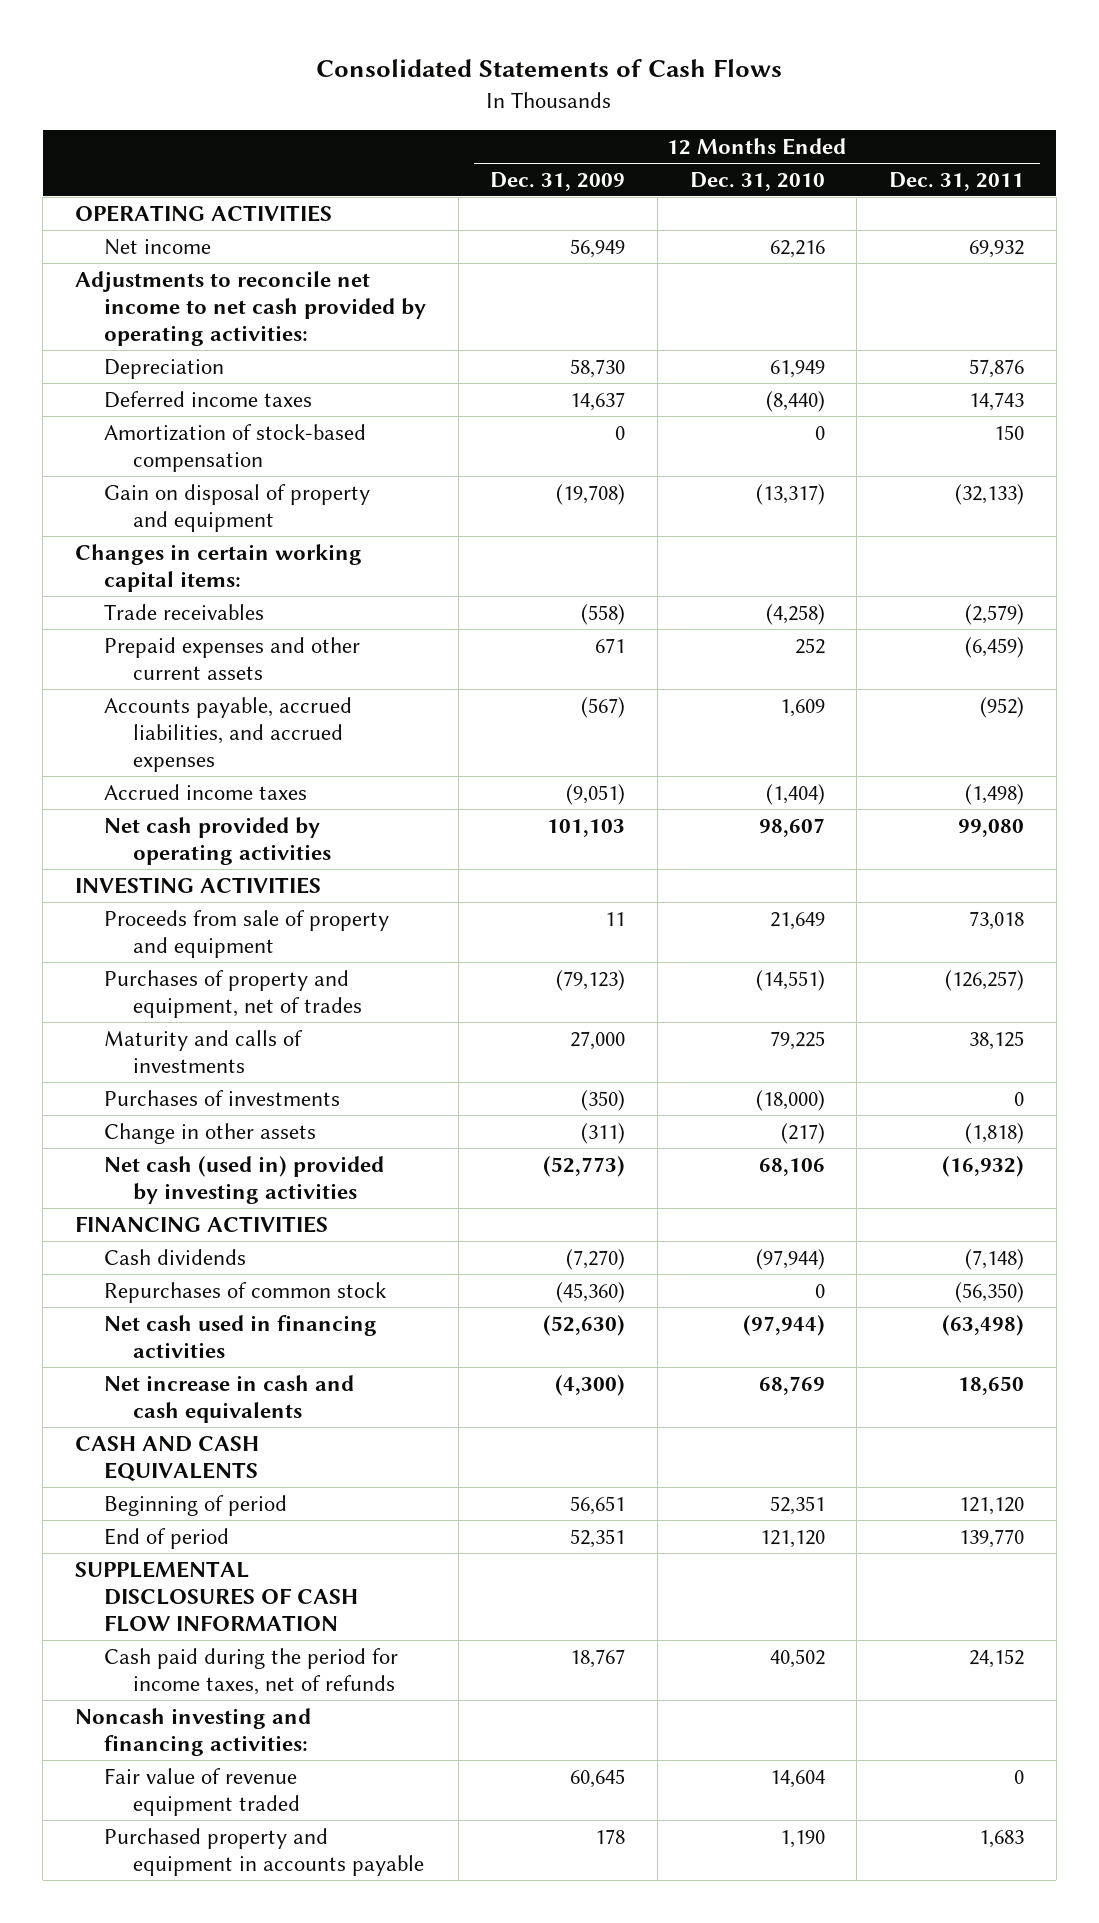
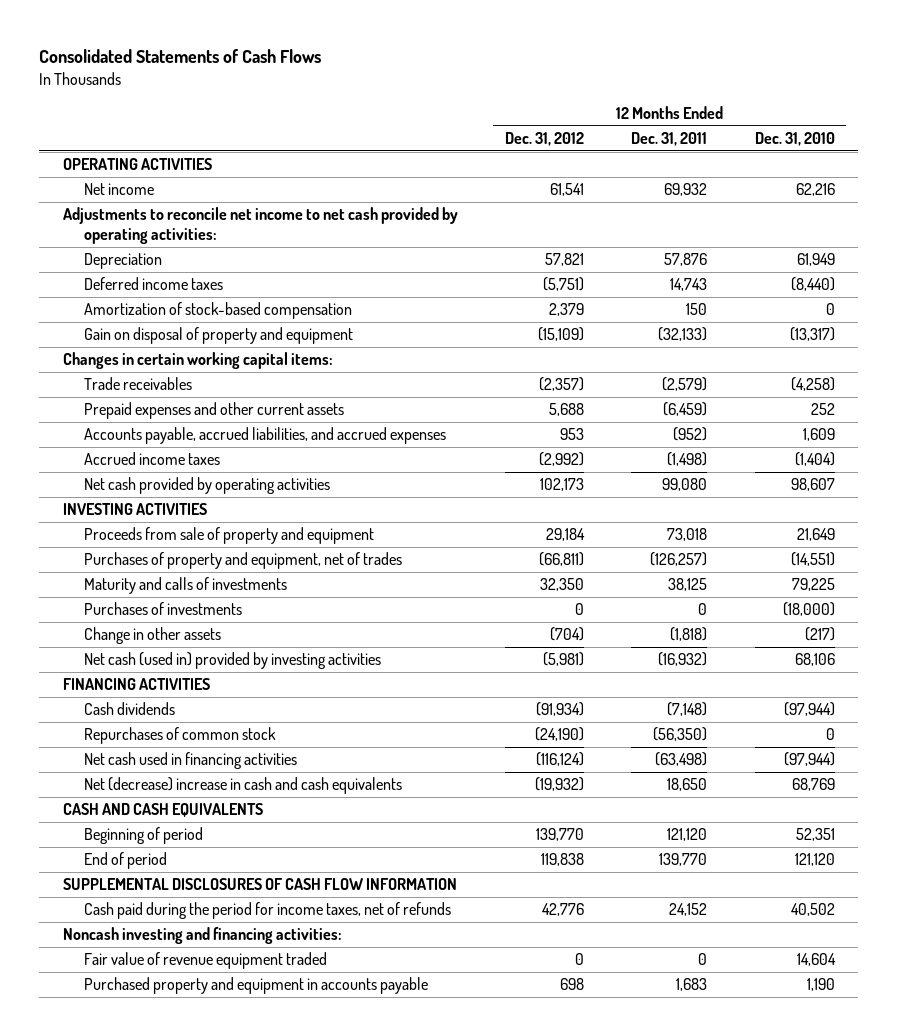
[490,171,626,191] Dec. 31, 2009 -> none
none -> [504,132,584,147] Dec. 31, 2012
[103,1374,354,1423] Net increase in cash and cash equivalents -> [83,777,402,795] Net (decrease) increase in cash and cash equivalents

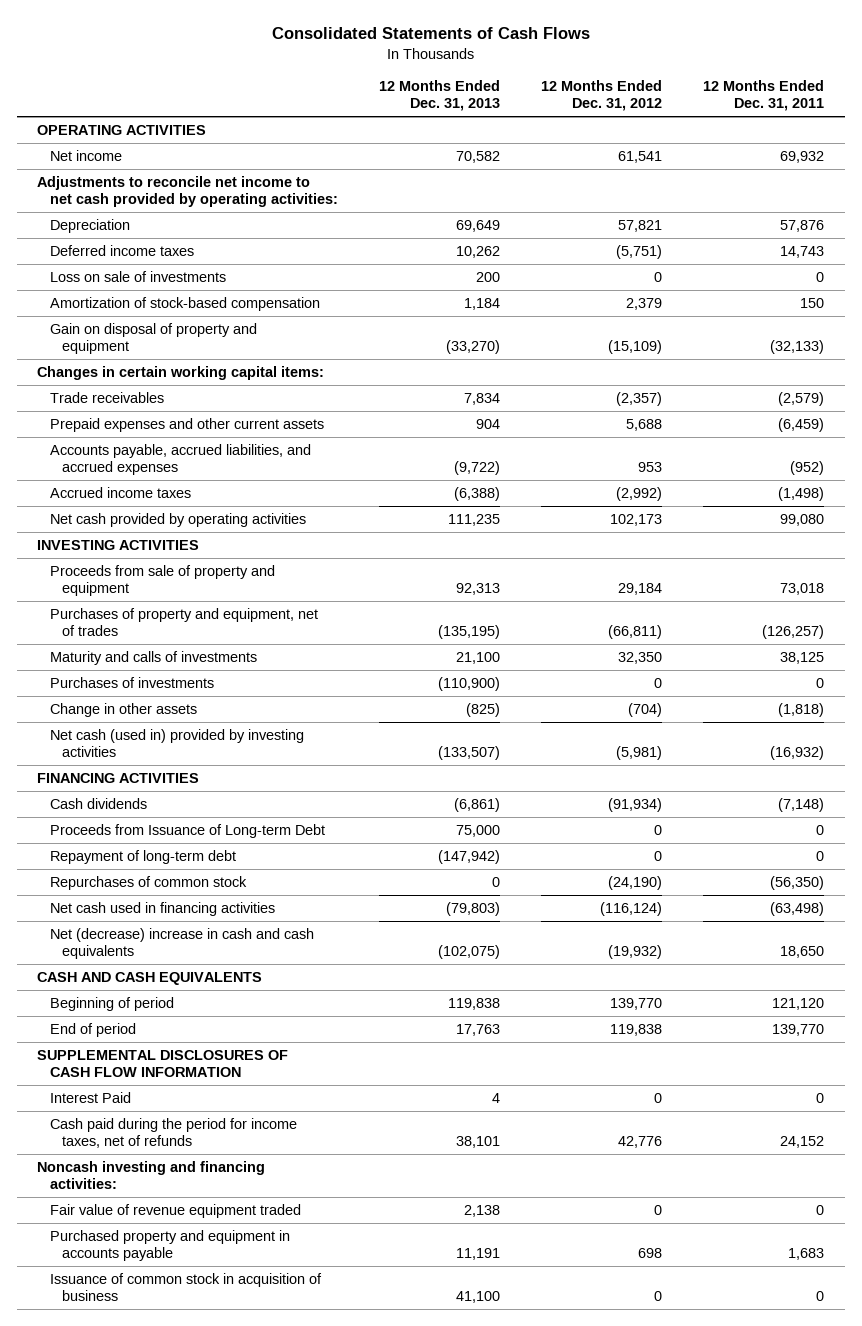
[754,132,835,147] Dec. 31, 2010 -> none
none -> [378,79,500,112] 12 Months Ended Dec. 31, 2013
none -> [49,270,226,282] Loss on sale of investments
none -> [49,823,325,838] Proceeds from Issuance of Long-term Debt
none -> [49,849,236,864] Repayment of long-term debt
none -> [49,1091,131,1103] Interest Paid
none -> [49,1272,322,1302] Issuance of common stock in acquisition of business

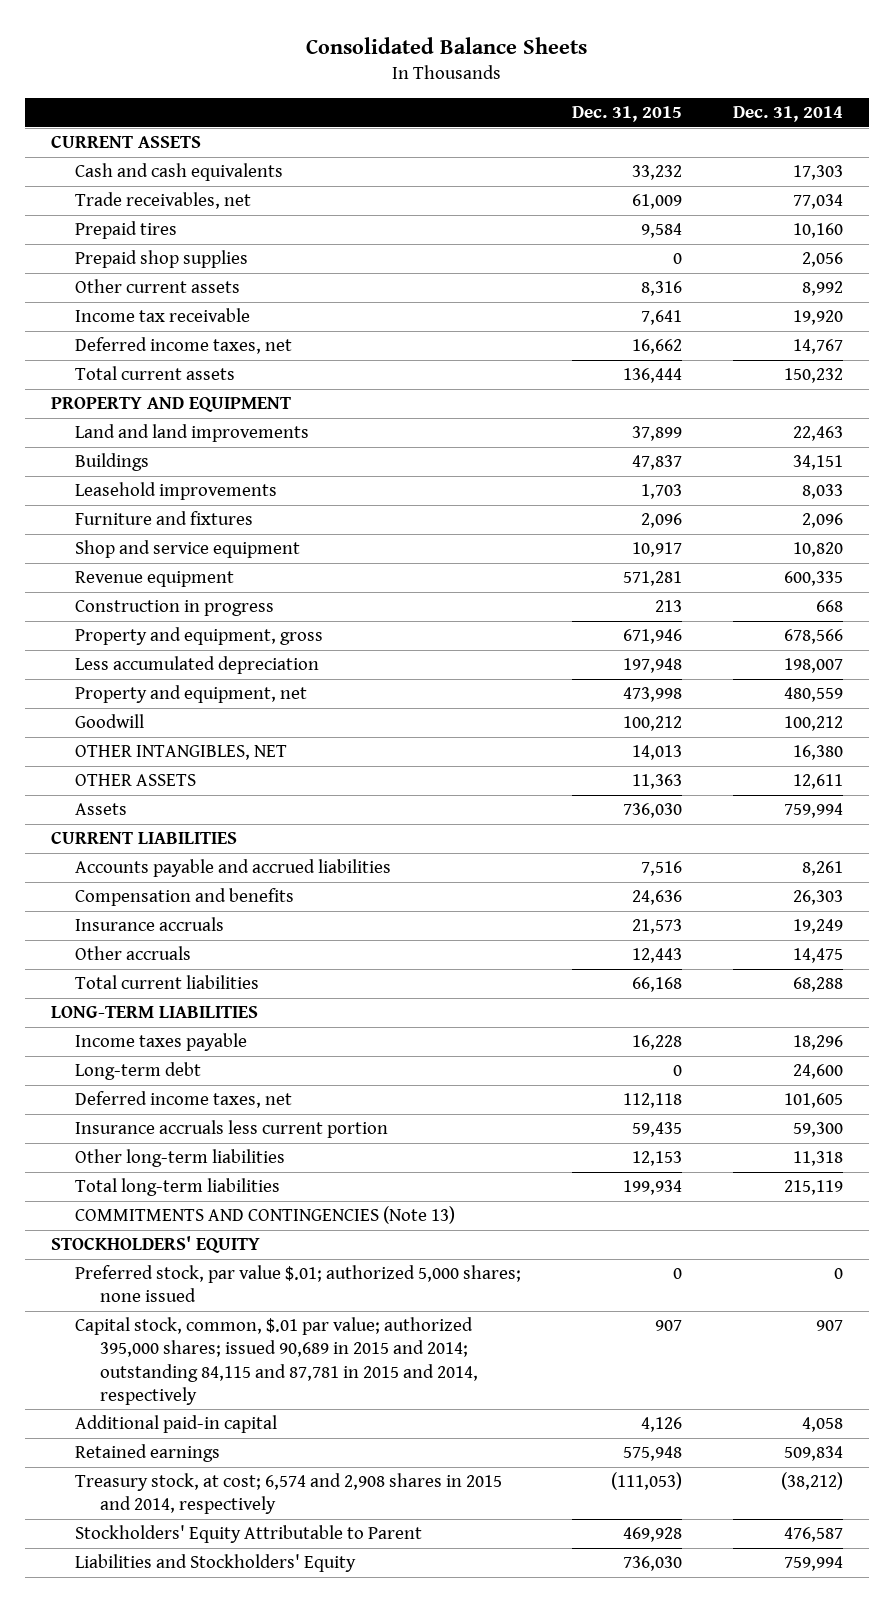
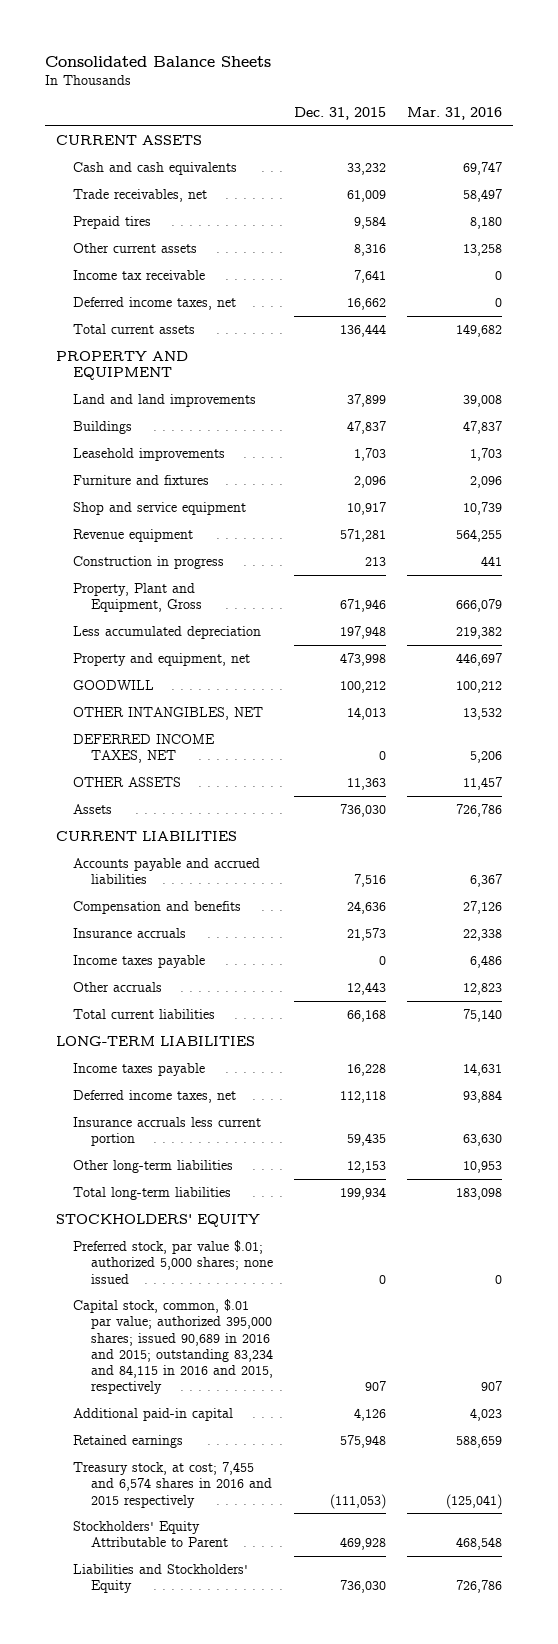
[733,106,844,123] Dec. 31, 2014 -> none
none -> [407,107,503,121] Mar. 31, 2016
[75,250,249,269] Prepaid shop supplies -> none
[75,627,324,646] Property and equipment, gross -> [73,583,202,613] Property, Plant and Equipment, Gross
[75,714,145,729] Goodwill -> [73,680,155,691] GOODWILL
none -> [73,734,216,764] DEFERRED INCOME TAXES, NET
none -> [73,955,206,969] Income taxes payable
[75,1062,202,1081] Long-term debt -> none
[75,1206,456,1225] COMMITMENTS AND CONTINGENCIES (Note 13) -> none
[75,1317,478,1405] Capital stock, common, $.01 par value; authorized 395,000 shares; issued 90,689 in 2015 and 2014; outstanding 84,115 and 87,781 in 2015 and 2014, respectively -> [73,1299,273,1395] Capital stock, common, $.01 par value; authorized 395,000 shares; issued 90,689 in 2016 and 2015; outstanding 83,234 and 84,115 in 2016 and 2015, respectively
[75,1473,503,1515] Treasury stock, at cost; 6,574 and 2,908 shares in 2015 and 2014, respectively -> [73,1462,272,1508] Treasury stock, at cost; 7,455 and 6,574 shares in 2016 and 2015 respectively

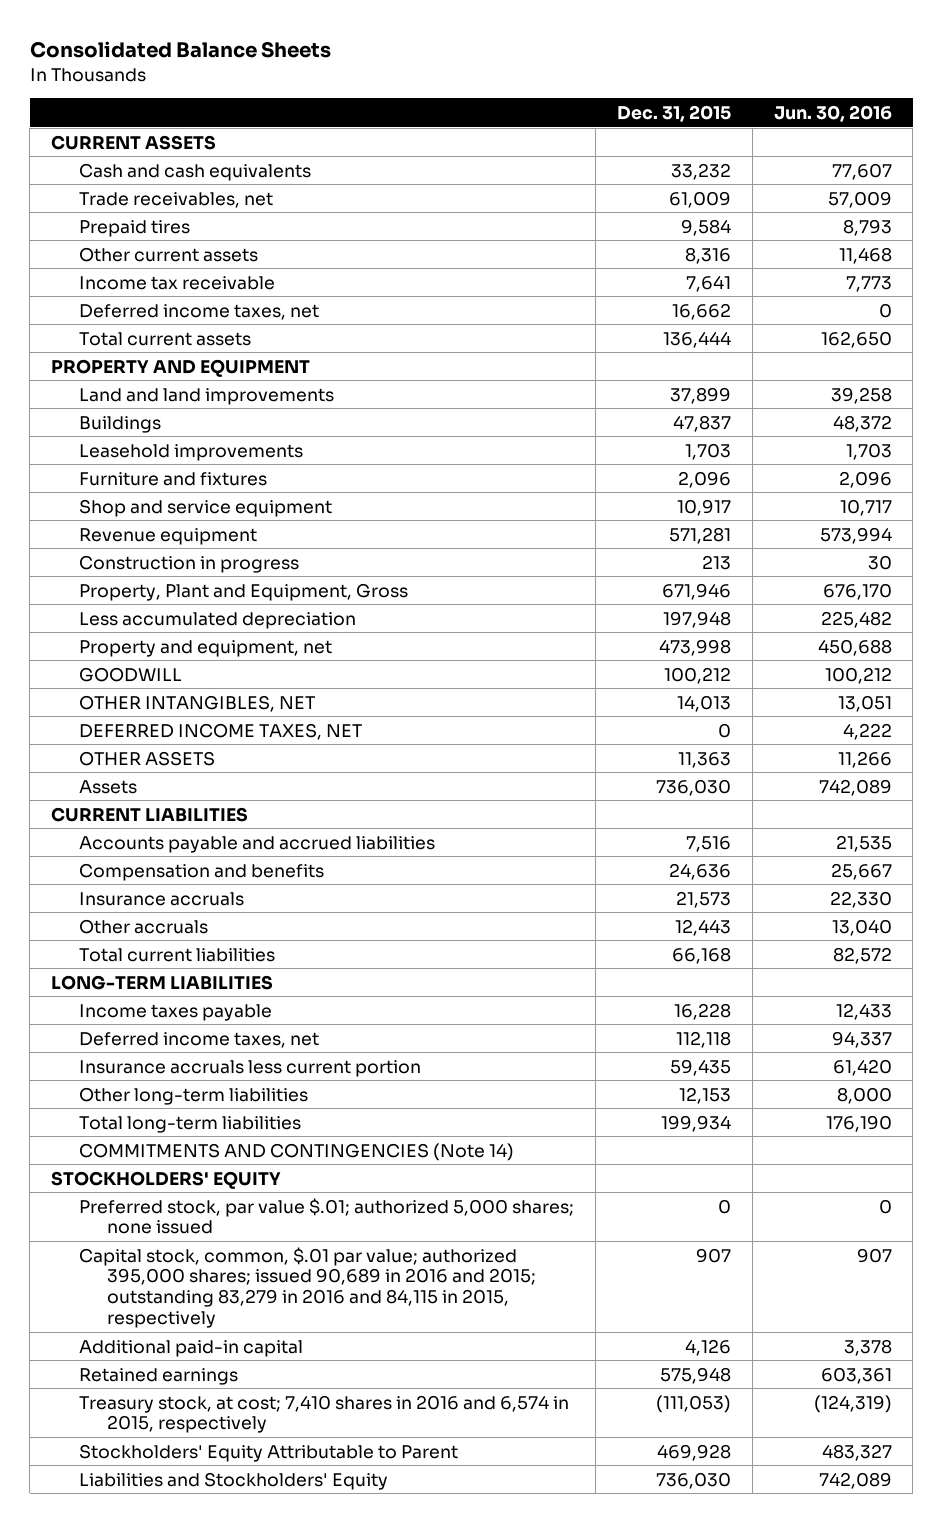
[407,107,503,121] Mar. 31, 2016 -> none
none -> [773,104,892,122] Jun. 30, 2016
[73,955,206,969] Income taxes payable -> none
none -> [78,1142,514,1161] COMMITMENTS AND CONTINGENCIES (Note 14)
[73,1299,273,1395] Capital stock, common, $.01 par value; authorized 395,000 shares; issued 90,689 in 2016 and 2015; outstanding 83,234 and 84,115 in 2016 and 2015, respectively -> [78,1246,536,1328] Capital stock, common, $.01 par value; authorized 395,000 shares; issued 90,689 in 2016 and 2015; outstanding 83,279 in 2016 and 84,115 in 2015, respectively
[73,1462,272,1508] Treasury stock, at cost; 7,455 and 6,574 shares in 2016 and 2015 respectively -> [78,1394,569,1434] Treasury stock, at cost; 7,410 shares in 2016 and 6,574 in 2015, respectively

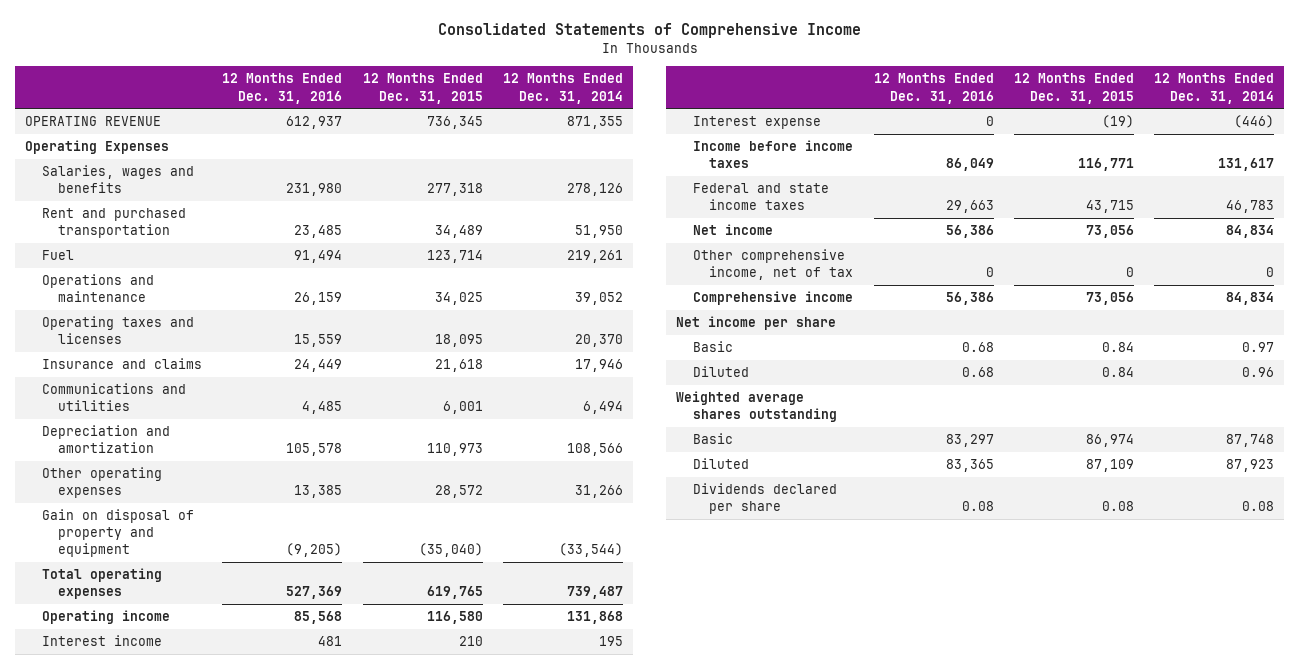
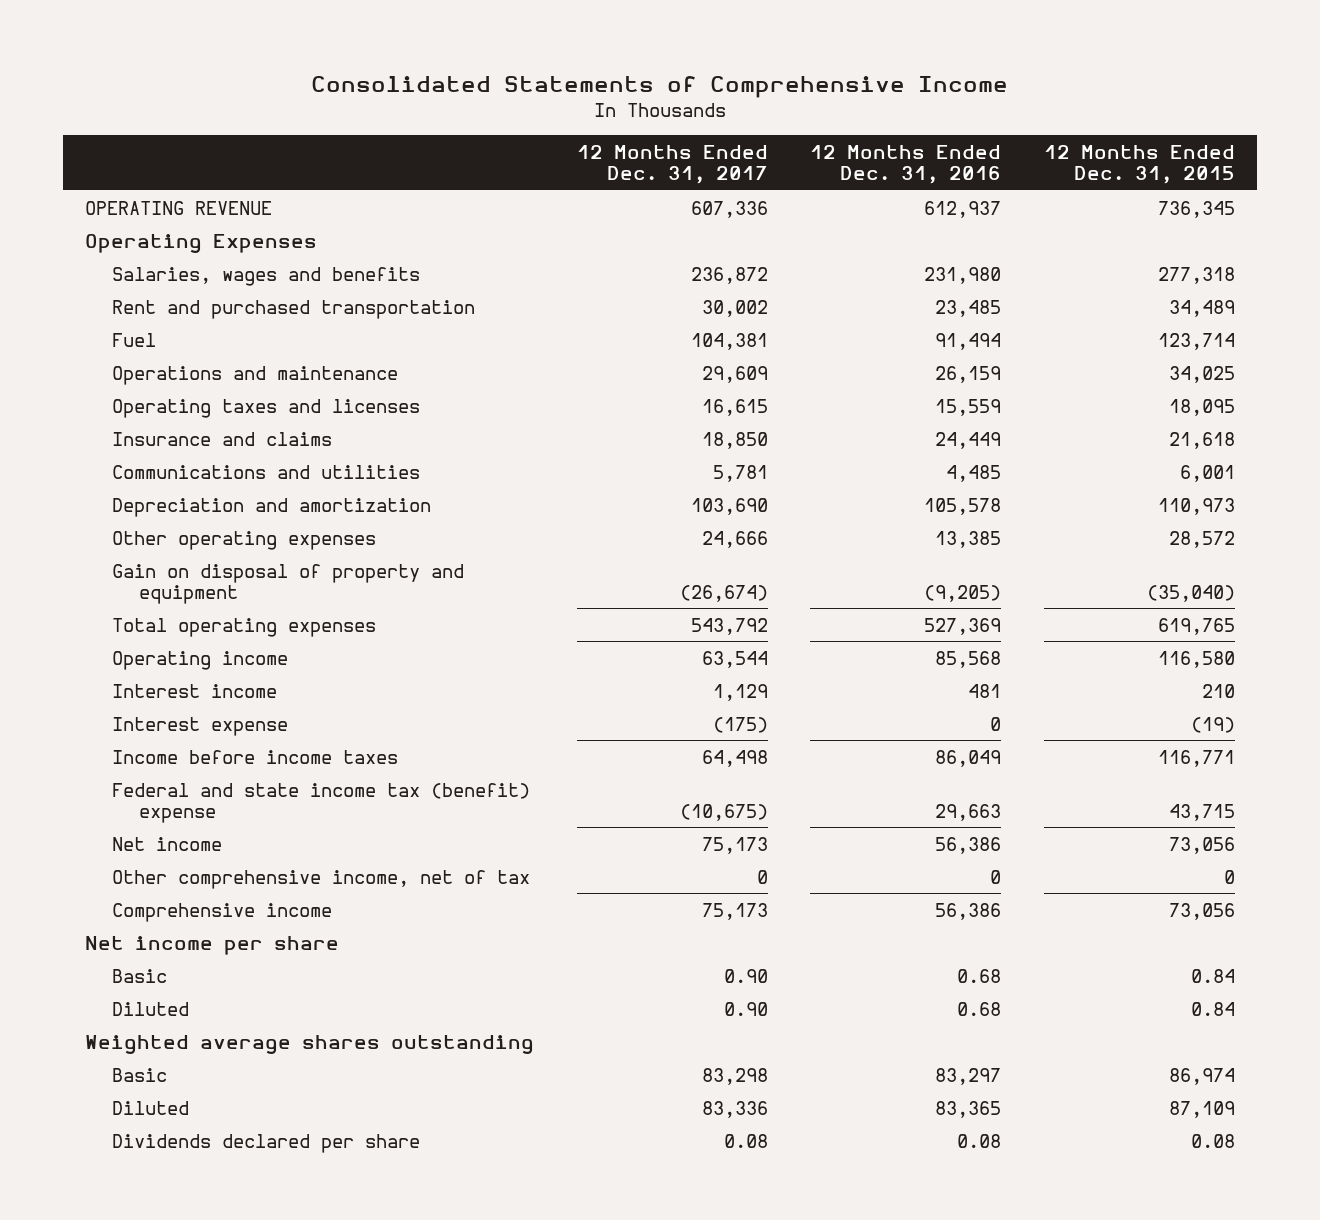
[502,73,623,104] 12 Months Ended Dec. 31, 2014 -> none
none -> [576,144,768,185] 12 Months Ended Dec. 31, 2017
[692,183,829,211] Federal and state income taxes -> [112,782,531,823] Federal and state income tax (benefit) expense

